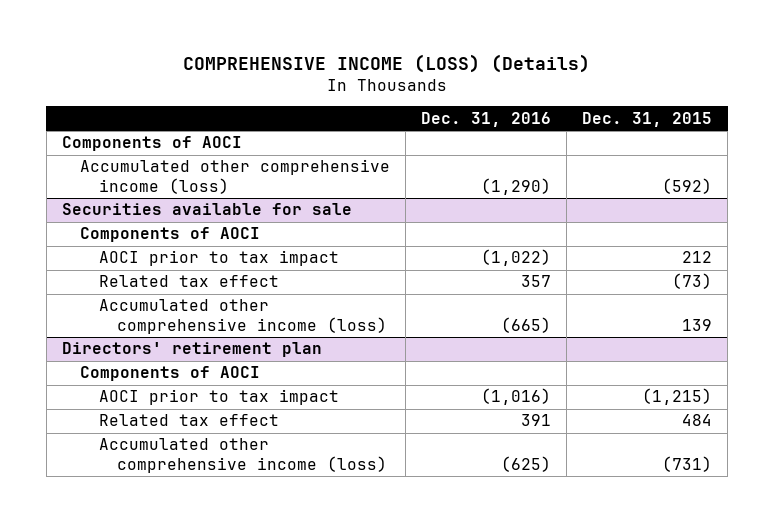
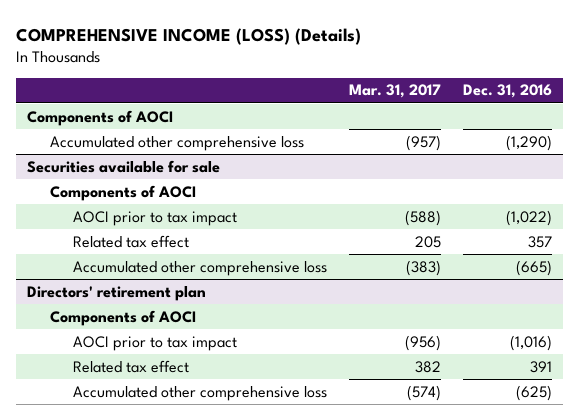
[582,111,713,127] Dec. 31, 2015 -> none
none -> [348,84,441,99] Mar. 31, 2017
[80,159,391,195] Accumulated other comprehensive income (loss) -> [50,135,305,151] Accumulated other comprehensive loss
[98,299,388,335] Accumulated other comprehensive income (loss) -> [72,260,327,276] Accumulated other comprehensive loss
[98,438,388,474] Accumulated other comprehensive income (loss) -> [72,385,327,401] Accumulated other comprehensive loss

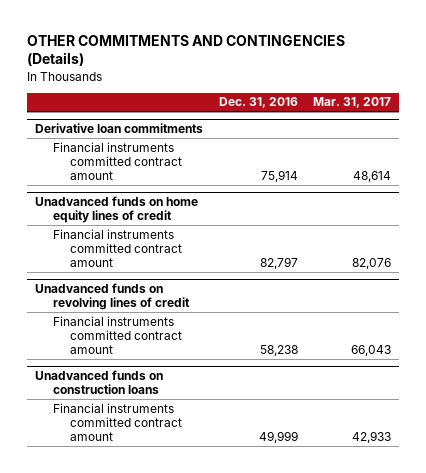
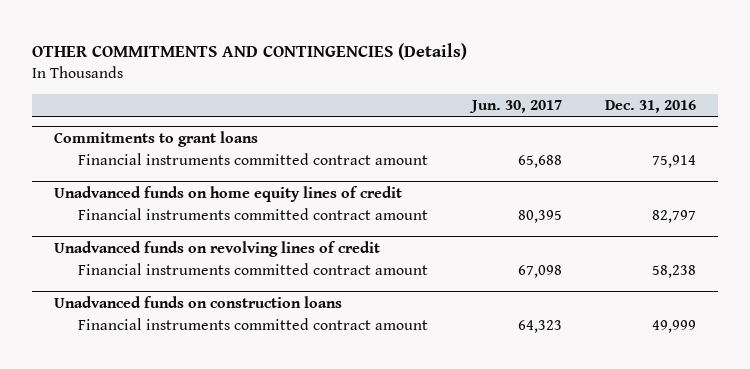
[313,97,392,109] Mar. 31, 2017 -> none
none -> [468,99,562,113] Jun. 30, 2017
[34,122,203,133] Derivative loan commitments -> [53,130,258,147] Commitments to grant loans

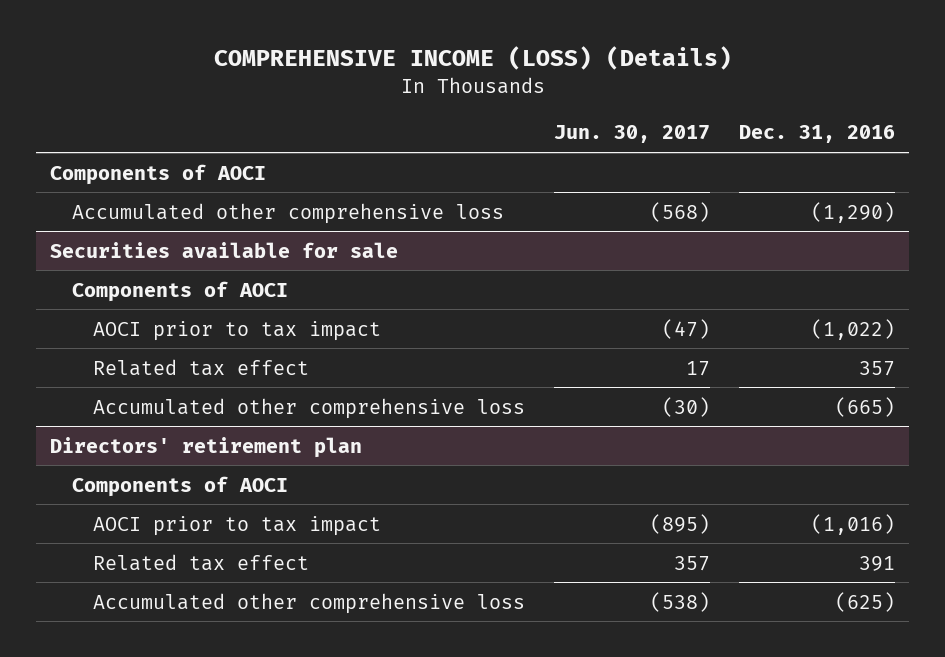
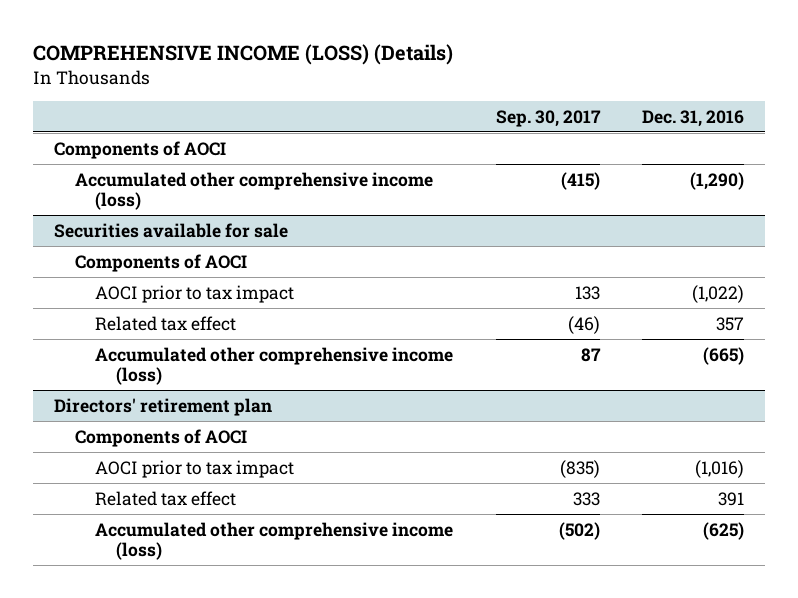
[554,125,711,144] Jun. 30, 2017 -> none
none -> [495,109,601,127] Sep. 30, 2017
[71,202,504,224] Accumulated other comprehensive loss -> [74,171,433,211] Accumulated other comprehensive income (loss)
[93,397,526,419] Accumulated other comprehensive loss -> [95,346,454,386] Accumulated other comprehensive income (loss)
[93,592,526,614] Accumulated other comprehensive loss -> [95,521,454,561] Accumulated other comprehensive income (loss)

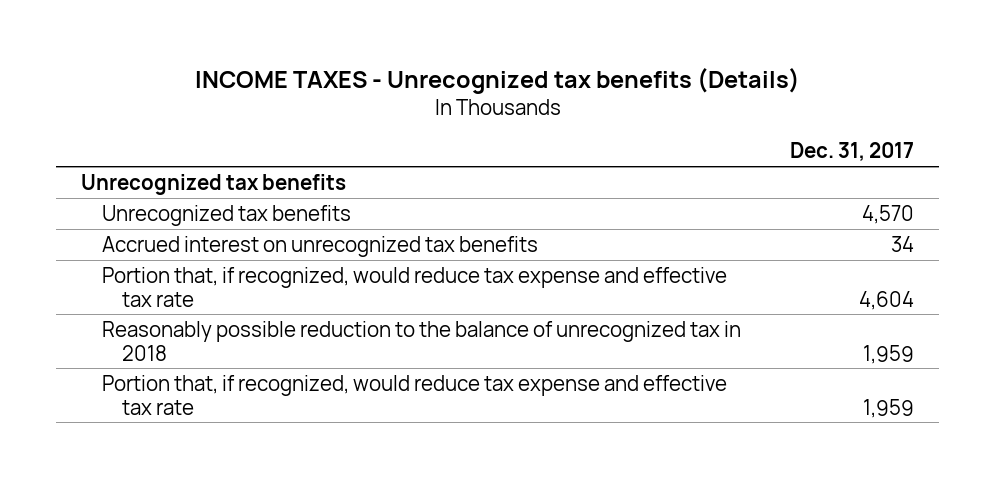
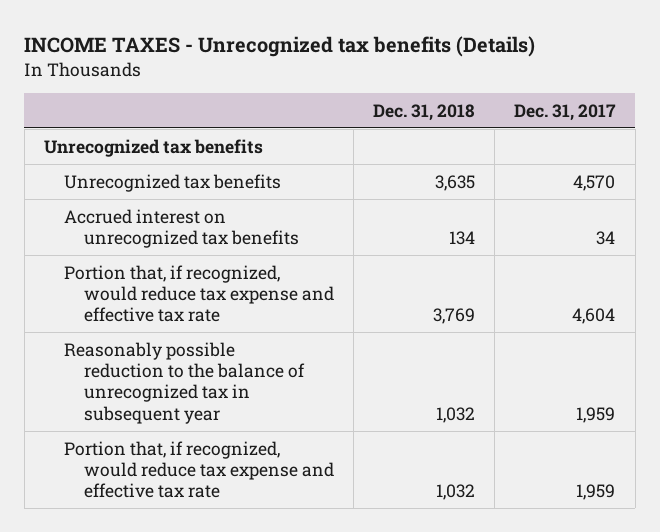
none -> [373,103,476,121] Dec. 31, 2018
[101,320,741,361] Reasonably possible reduction to the balance of unrecognized tax in 2018 -> [64,341,305,424] Reasonably possible reduction to the balance of unrecognized tax in subsequent year

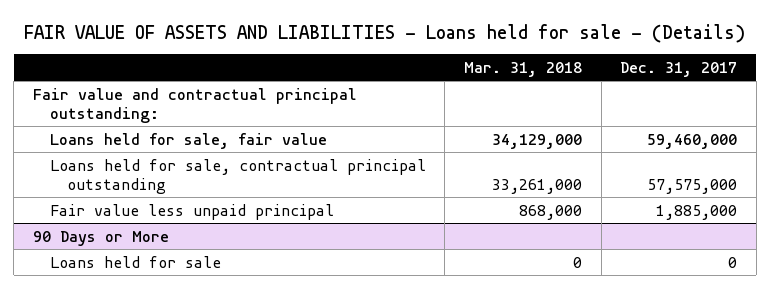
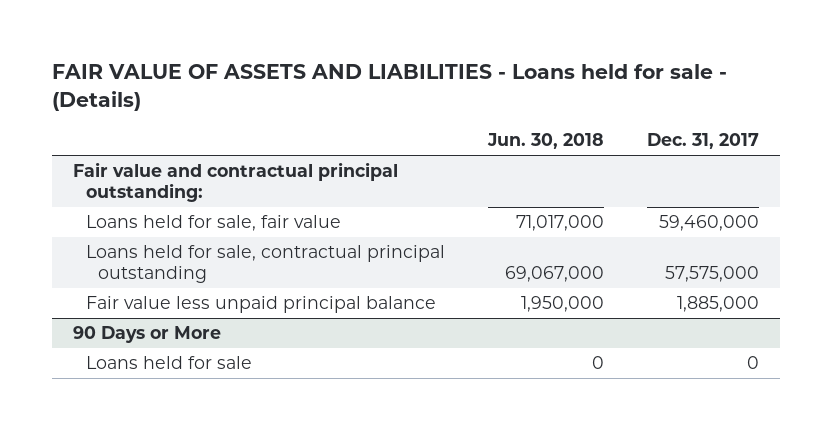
[463,61,582,77] Mar. 31, 2018 -> none
none -> [486,133,604,150] Jun. 30, 2018
[49,203,334,220] Fair value less unpaid principal -> [85,296,436,314] Fair value less unpaid principal balance

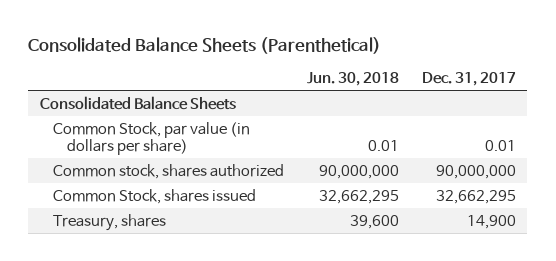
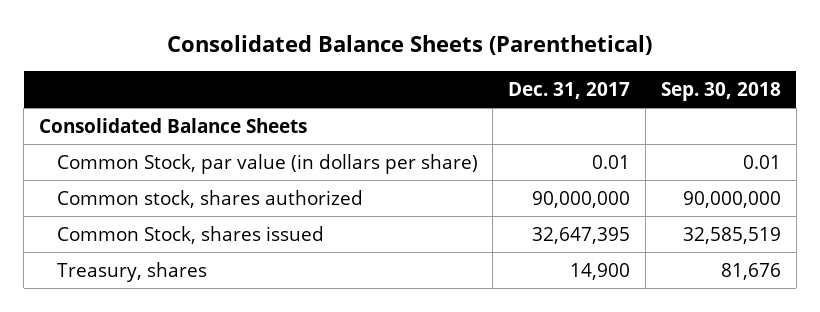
[307,72,400,87] Jun. 30, 2018 -> none
none -> [661,81,782,101] Sep. 30, 2018
[436,189,517,204] 32,662,295 -> [532,226,631,244] 32,647,395

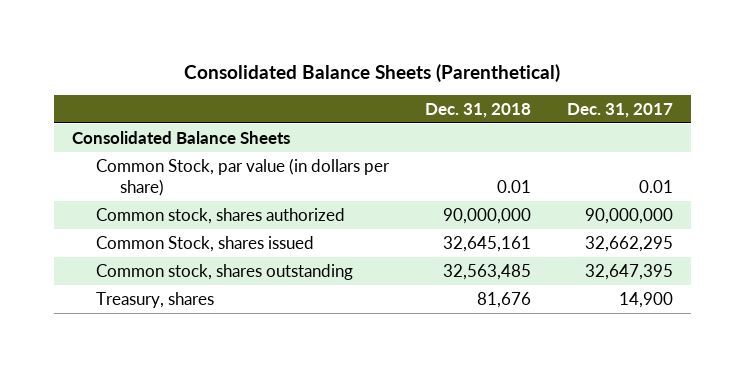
[661,81,782,101] Sep. 30, 2018 -> none
none -> [424,102,531,118] Dec. 31, 2018
[532,226,631,244] 32,647,395 -> [584,235,673,252] 32,662,295
none -> [95,263,353,280] Common stock, shares outstanding

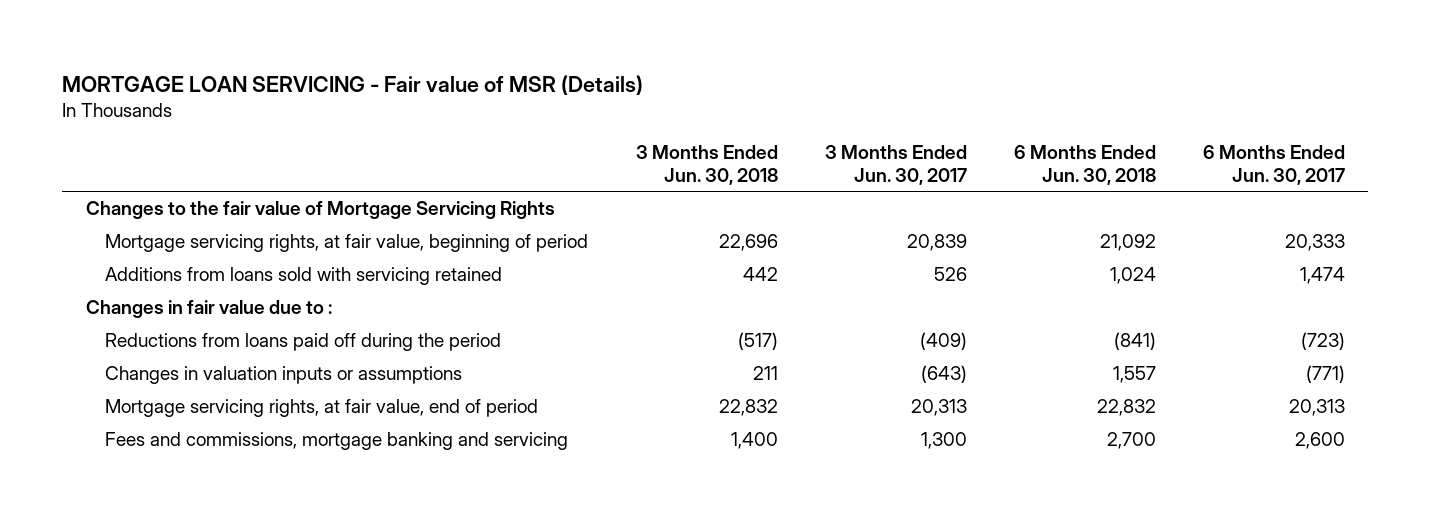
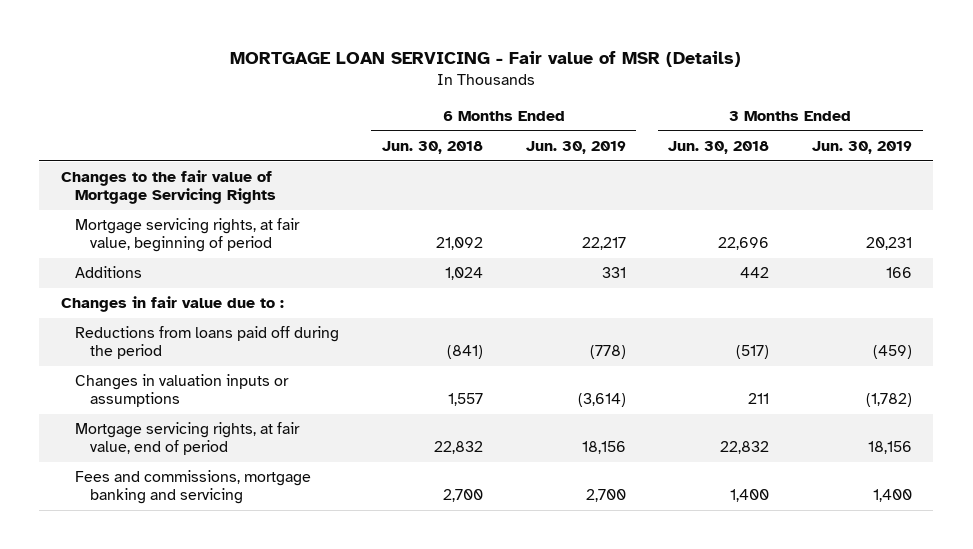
[824,145,967,185] 3 Months Ended Jun. 30, 2017 -> none
[1202,145,1345,185] 6 Months Ended Jun. 30, 2017 -> none
none -> [525,141,626,155] Jun. 30, 2019
none -> [812,141,913,155] Jun. 30, 2019
[105,267,503,286] Additions from loans sold with servicing retained -> [75,266,143,279] Additions

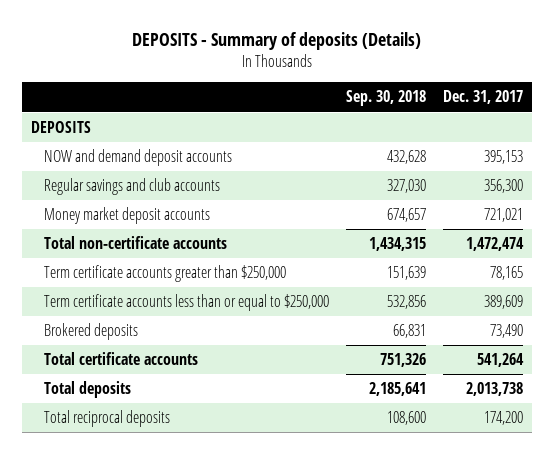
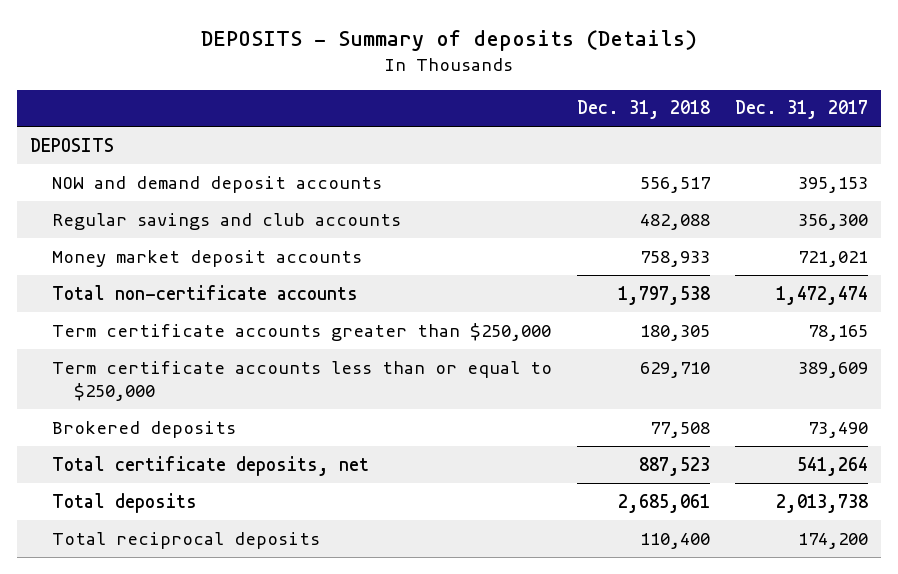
[346,90,427,107] Sep. 30, 2018 -> none
none -> [577,100,711,120] Dec. 31, 2018
[43,352,198,366] Total certificate accounts -> [51,455,369,476] Total certificate deposits, net

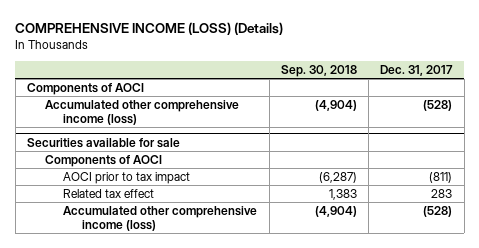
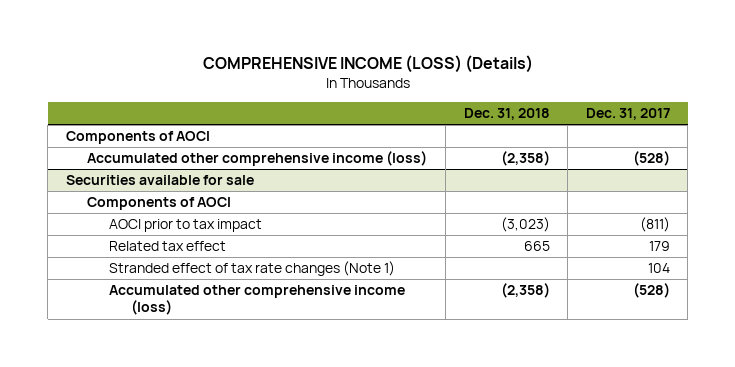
[280,64,357,77] Sep. 30, 2018 -> none
none -> [463,108,550,121] Dec. 31, 2018
[431,188,453,198] 283 -> [648,241,670,252] 179
none -> [109,261,396,277] Stranded effect of tax rate changes (Note 1)

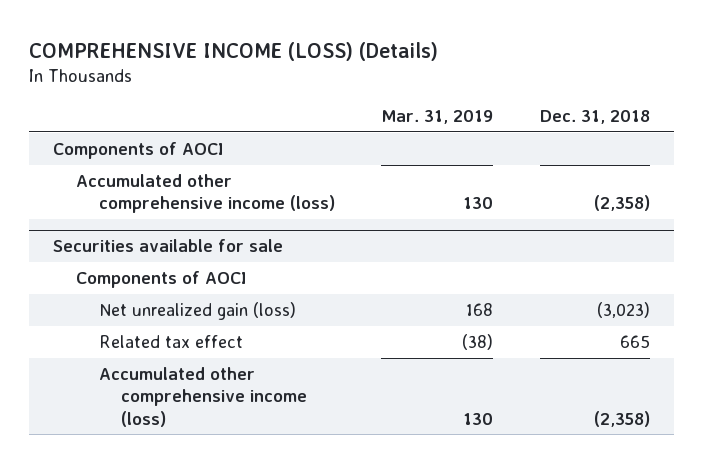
[585,108,670,121] Dec. 31, 2017 -> none
none -> [381,110,494,125] Mar. 31, 2019
[109,219,263,233] AOCI prior to tax impact -> [98,301,296,320] Net unrealized gain (loss)
[109,261,396,277] Stranded effect of tax rate changes (Note 1) -> none

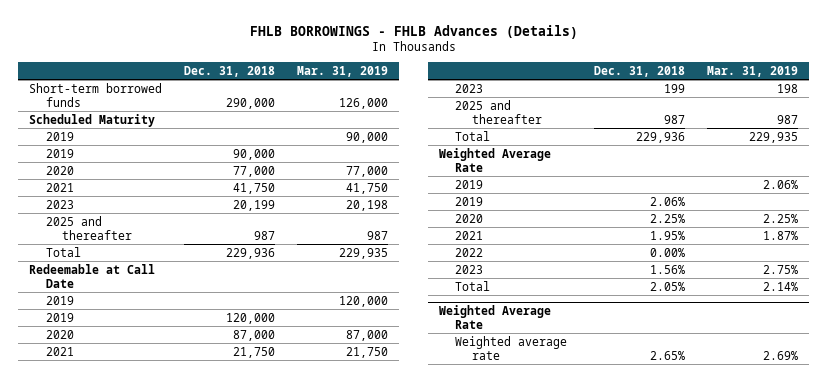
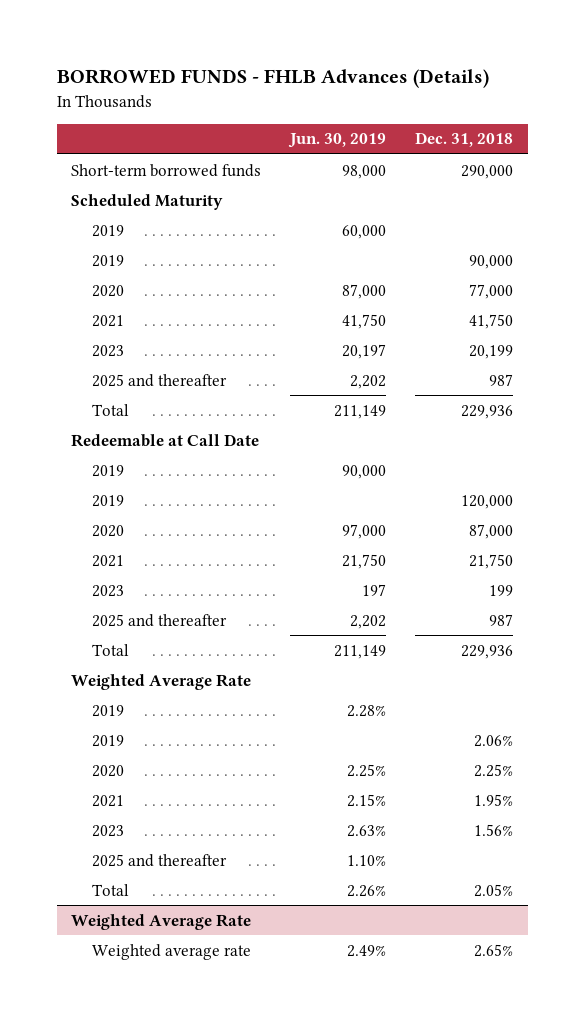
[249,24,578,39] FHLB BORROWINGS - FHLB Advances (Details) -> [56,69,489,89] BORROWED FUNDS - FHLB Advances (Details)
[297,65,389,77] Mar. 31, 2019 -> none
none -> [288,133,387,149] Jun. 30, 2019
[455,247,484,257] 2022 -> none
none -> [91,853,227,867] 2025 and thereafter

